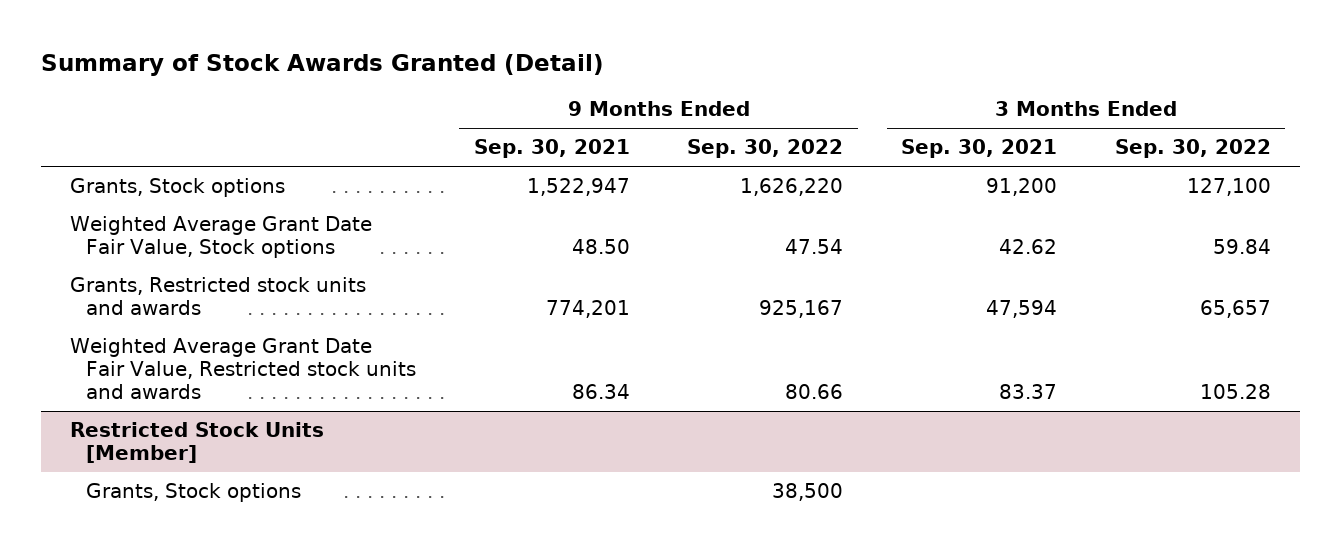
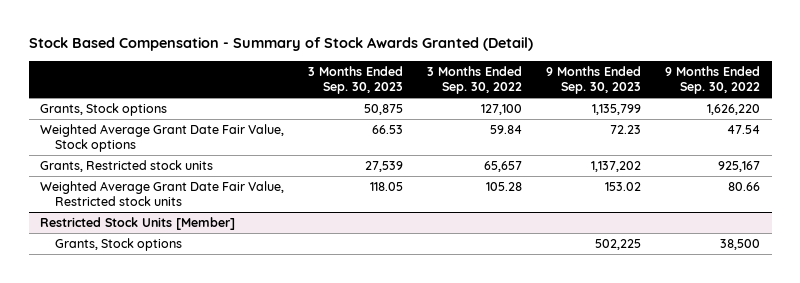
[40,53,604,76] Summary of Stock Awards Granted (Detail) -> [28,37,533,52] Stock Based Compensation - Summary of Stock Awards Granted (Detail)
[473,139,630,159] Sep. 30, 2021 -> none
[901,139,1058,159] Sep. 30, 2021 -> none
none -> [308,65,404,95] 3 Months Ended Sep. 30, 2023
none -> [545,65,641,95] 9 Months Ended Sep. 30, 2023
[69,277,366,316] Grants, Restricted stock units and awards -> [40,159,214,172] Grants, Restricted stock units
[69,338,417,399] Weighted Average Grant Date Fair Value, Restricted stock units and awards -> [40,180,285,207] Weighted Average Grant Date Fair Value, Restricted stock units

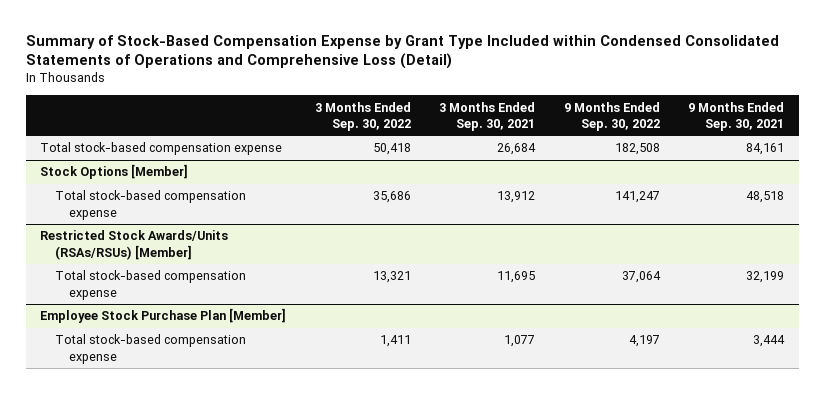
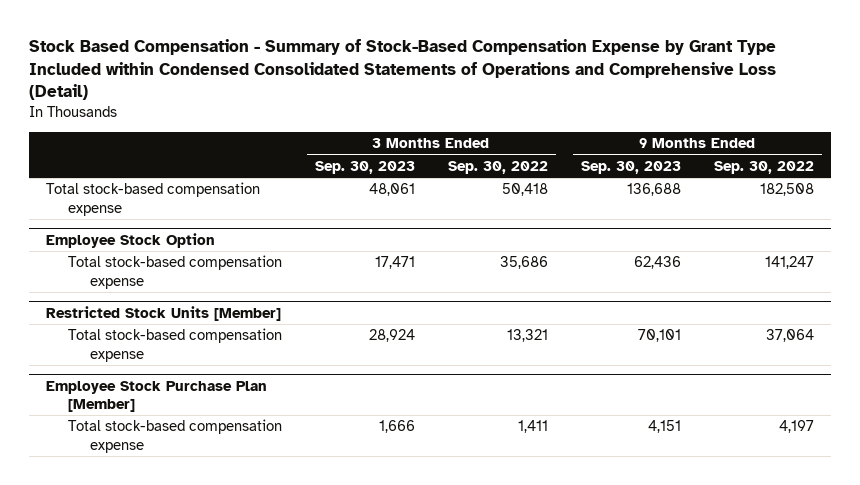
[25,34,779,70] Summary of Stock-Based Compensation Expense by Grant Type Included within Condensed Consolidated Statements of Operations and Comprehensive Loss (Detail) -> [28,38,776,101] Stock Based Compensation - Summary of Stock-Based Compensation Expense by Grant Type Included within Condensed Consolidated Statements of Operations and Comprehensive Loss (Detail)
[439,101,536,132] 3 Months Ended Sep. 30, 2021 -> none
[688,101,785,132] 9 Months Ended Sep. 30, 2021 -> none
none -> [314,160,415,174] Sep. 30, 2023
none -> [580,160,681,174] Sep. 30, 2023
[40,164,189,180] Stock Options [Member] -> [45,232,215,248] Employee Stock Option
[40,230,229,260] Restricted Stock Awards/Units (RSAs/RSUs) [Member] -> [45,305,281,321] Restricted Stock Units [Member]

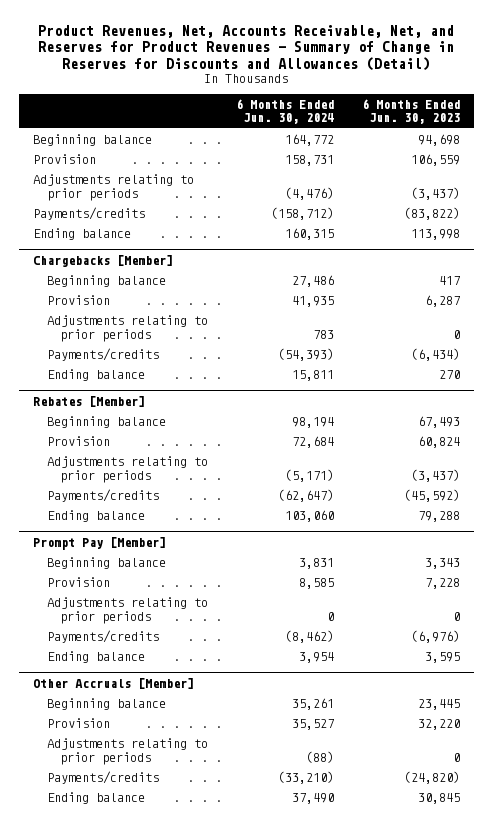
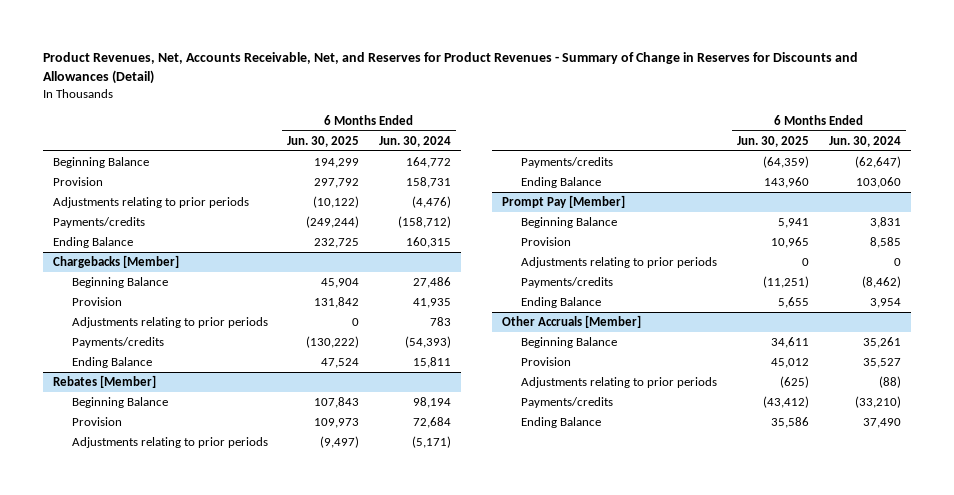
[361,98,460,125] 6 Months Ended Jun. 30, 2023 -> none
none -> [287,135,360,147] Jun. 30, 2025
[33,133,153,146] Beginning balance -> [52,157,149,169] Beginning Balance
[33,227,132,240] Ending balance -> [52,237,133,249] Ending Balance
[46,274,166,287] Beginning balance -> [71,277,168,289] Beginning Balance
[46,368,145,381] Ending balance -> [71,357,152,369] Ending Balance
[46,415,166,428] Beginning balance -> [71,397,168,409] Beginning Balance
[46,509,145,522] Ending balance -> [520,177,601,189] Ending Balance
[46,556,166,569] Beginning balance -> [520,217,617,229] Beginning Balance
[46,650,145,663] Ending balance -> [520,297,601,309] Ending Balance
[46,697,166,710] Beginning balance -> [520,337,617,349] Beginning Balance
[46,791,145,804] Ending balance -> [520,417,601,429] Ending Balance

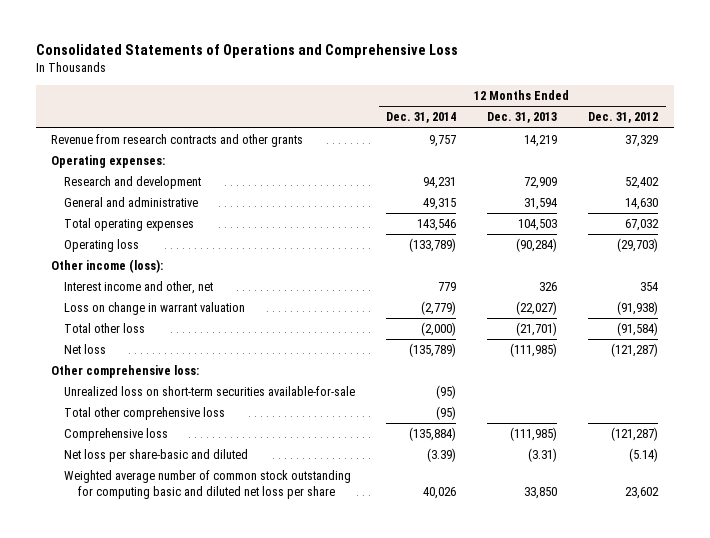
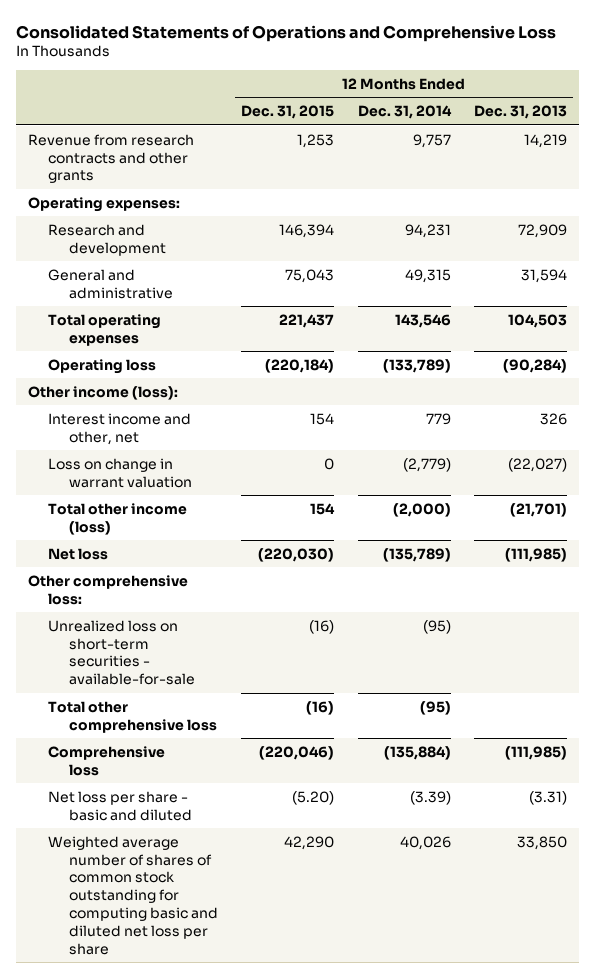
[588,112,659,124] Dec. 31, 2012 -> none
none -> [241,105,335,120] Dec. 31, 2015
[64,323,146,334] Total other loss -> [48,502,188,535] Total other income (loss)
[64,386,356,397] Unrealized loss on short-term securities available-for-sale -> [48,619,195,686] Unrealized loss on short-term securities - available-for-sale
[64,449,249,463] Net loss per share-basic and diluted -> [48,790,192,821] Net loss per share - basic and diluted
[64,470,352,499] Weighted average number of common stock outstanding for computing basic and diluted net loss per share -> [48,835,218,955] Weighted average number of shares of common stock outstanding for computing basic and diluted net loss per share

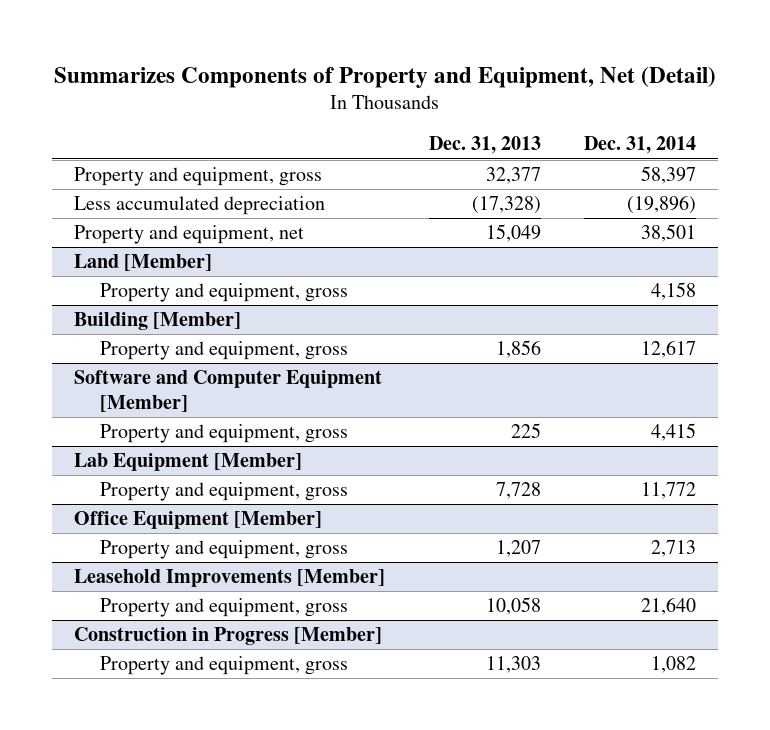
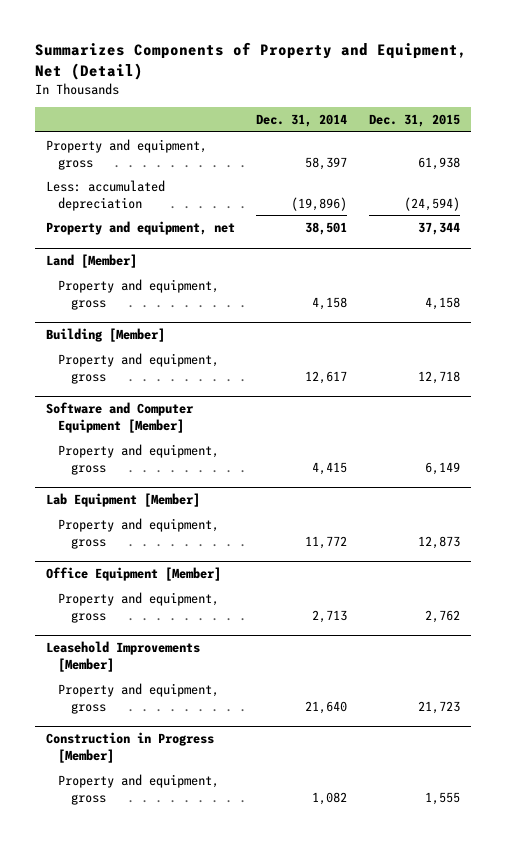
[428,136,541,155] Dec. 31, 2013 -> none
none -> [369,113,461,127] Dec. 31, 2015
[73,196,325,216] Less accumulated depreciation -> [45,180,165,211] Less: accumulated depreciation

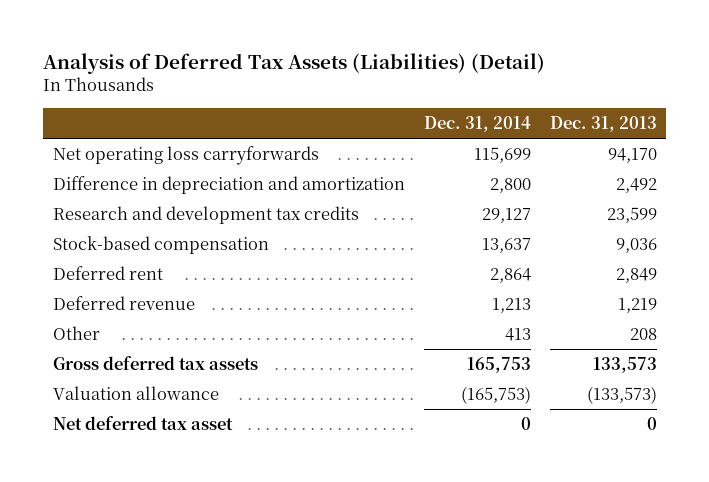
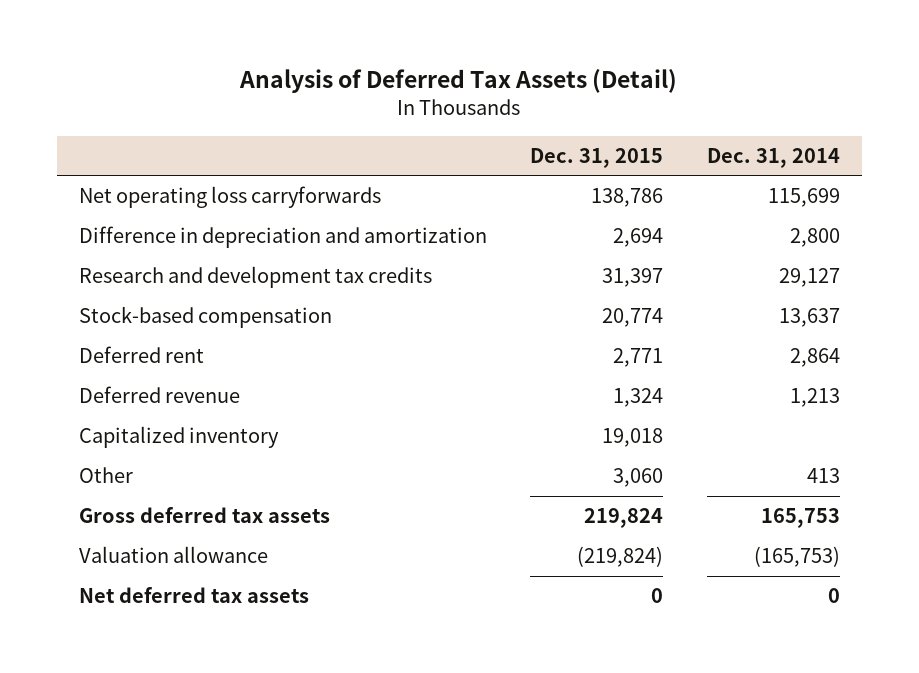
[43,52,546,74] Analysis of Deferred Tax Assets (Liabilities) (Detail) -> [239,69,678,94] Analysis of Deferred Tax Assets (Detail)
[549,115,657,132] Dec. 31, 2013 -> none
none -> [530,147,664,168] Dec. 31, 2015
none -> [78,426,279,449] Capitalized inventory
[52,416,233,431] Net deferred tax asset -> [78,587,309,604] Net deferred tax assets

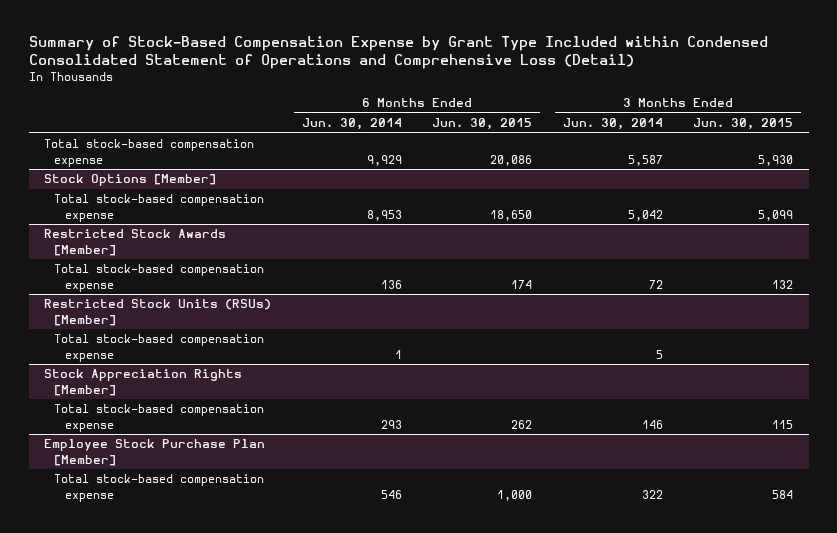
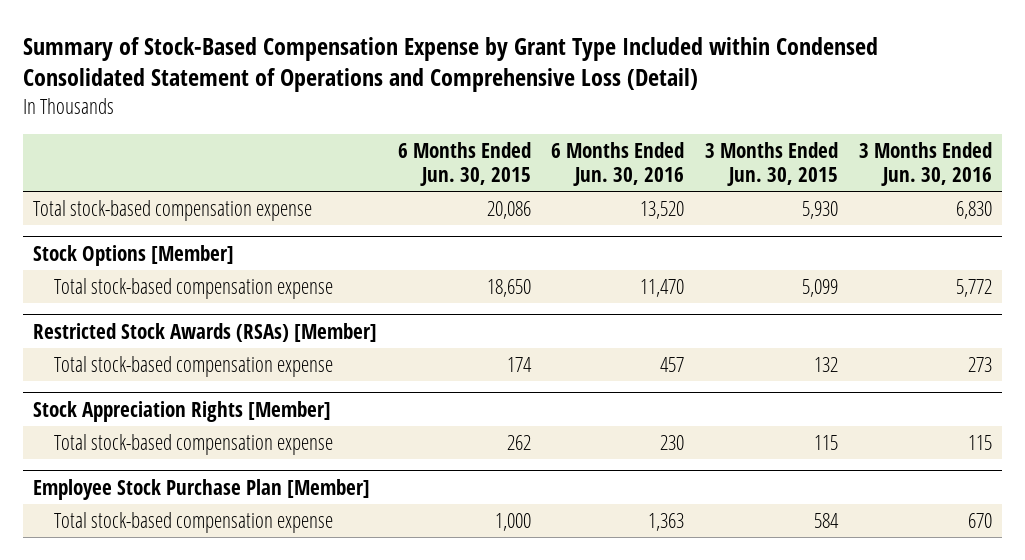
[301,118,402,131] Jun. 30, 2014 -> none
[562,118,663,131] Jun. 30, 2014 -> none
none -> [551,142,685,187] 6 Months Ended Jun. 30, 2016
none -> [858,142,992,187] 3 Months Ended Jun. 30, 2016
[43,229,226,256] Restricted Stock Awards [Member] -> [33,322,378,342] Restricted Stock Awards (RSAs) [Member]
[43,299,271,326] Restricted Stock Units (RSUs) [Member] -> none
[54,334,265,362] Total stock-based compensation expense -> none

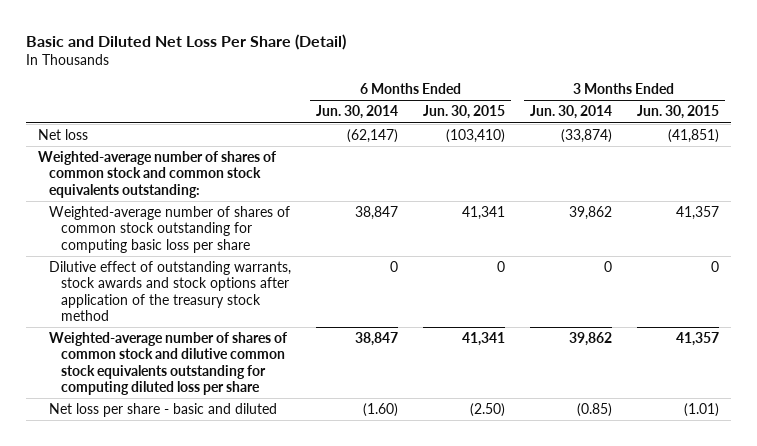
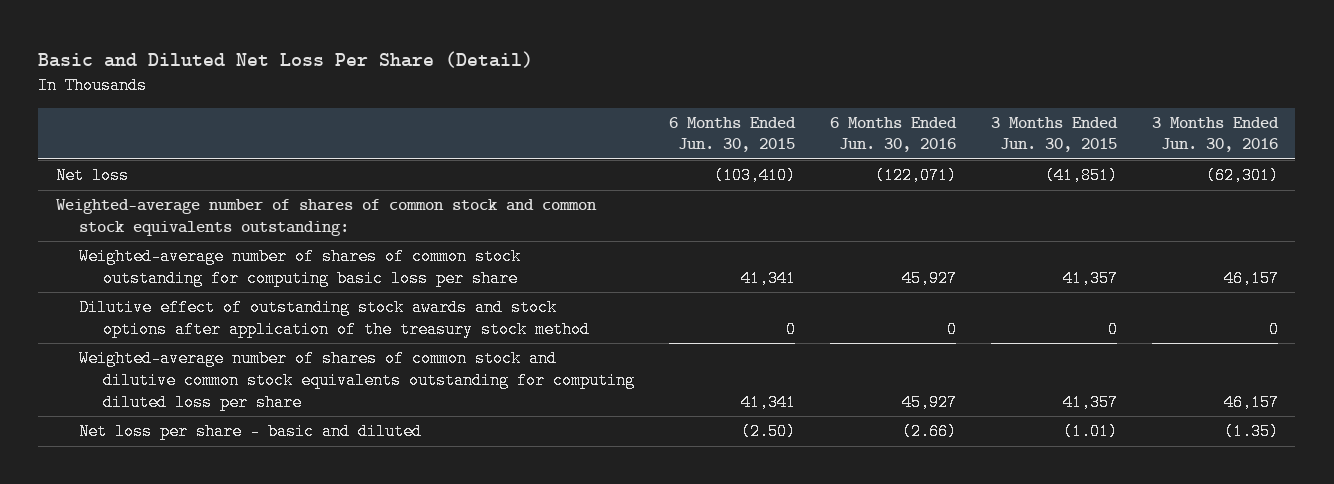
[316,105,399,120] Jun. 30, 2014 -> none
[529,105,612,120] Jun. 30, 2014 -> none
none -> [829,116,957,153] 6 Months Ended Jun. 30, 2016
none -> [1151,116,1279,153] 3 Months Ended Jun. 30, 2016
[49,260,292,322] Dilutive effect of outstanding warrants, stock awards and stock options after application of the treasury stock method -> [79,299,591,338] Dilutive effect of outstanding stock awards and stock options after application of the treasury stock method

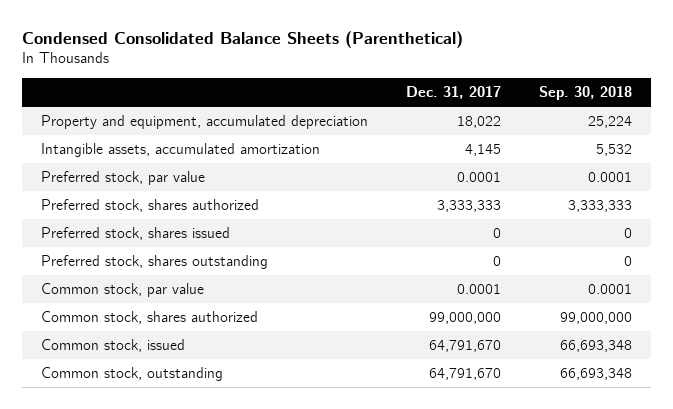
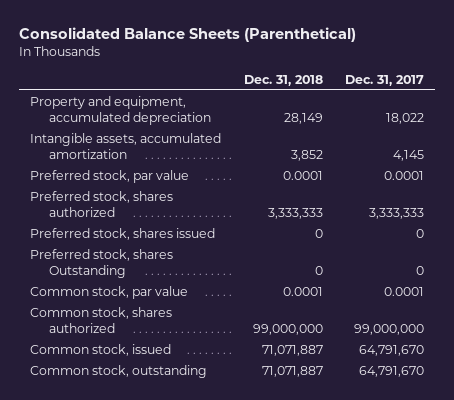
[21,30,463,48] Condensed Consolidated Balance Sheets (Parenthetical) -> [18,26,356,42] Consolidated Balance Sheets (Parenthetical)
[539,85,633,100] Sep. 30, 2018 -> none
none -> [243,74,323,86] Dec. 31, 2018
[40,255,268,270] Preferred stock, shares outstanding -> [30,249,174,278] Preferred stock, shares Outstanding

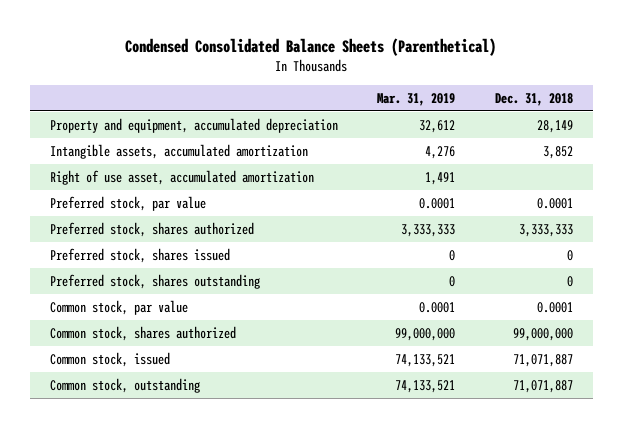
[18,26,356,42] Consolidated Balance Sheets (Parenthetical) -> [125,37,497,56] Condensed Consolidated Balance Sheets (Parenthetical)
[345,74,425,86] Dec. 31, 2017 -> none
none -> [377,92,456,106] Mar. 31, 2019
none -> [49,169,314,185] Right of use asset, accumulated amortization
[30,249,174,278] Preferred stock, shares Outstanding -> [49,273,260,289] Preferred stock, shares outstanding

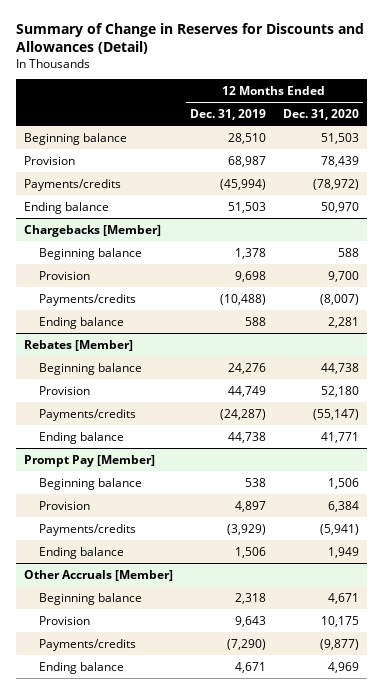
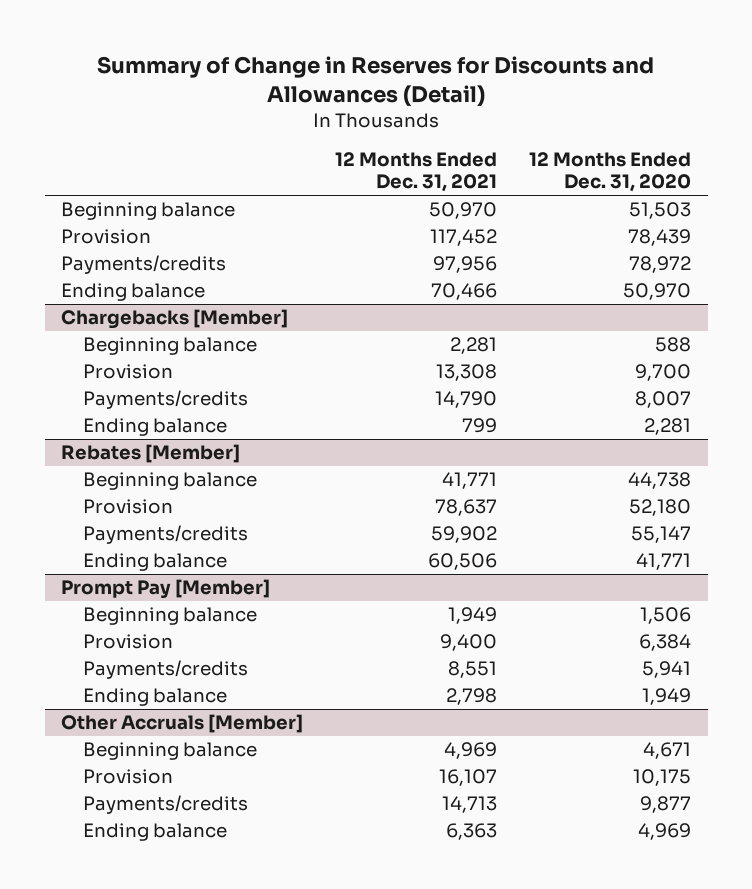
[190,108,267,120] Dec. 31, 2019 -> none
none -> [335,151,498,193] 12 Months Ended Dec. 31, 2021
[312,178,359,190] (78,972) -> [629,256,692,274] 78,972
[319,293,359,305] (8,007) -> [635,391,692,409] 8,007
[312,408,359,420] (55,147) -> [631,526,692,544] 55,147
[319,523,359,535] (5,941) -> [642,661,692,679] 5,941
[319,638,359,650] (9,877) -> [640,796,692,814] 9,877

